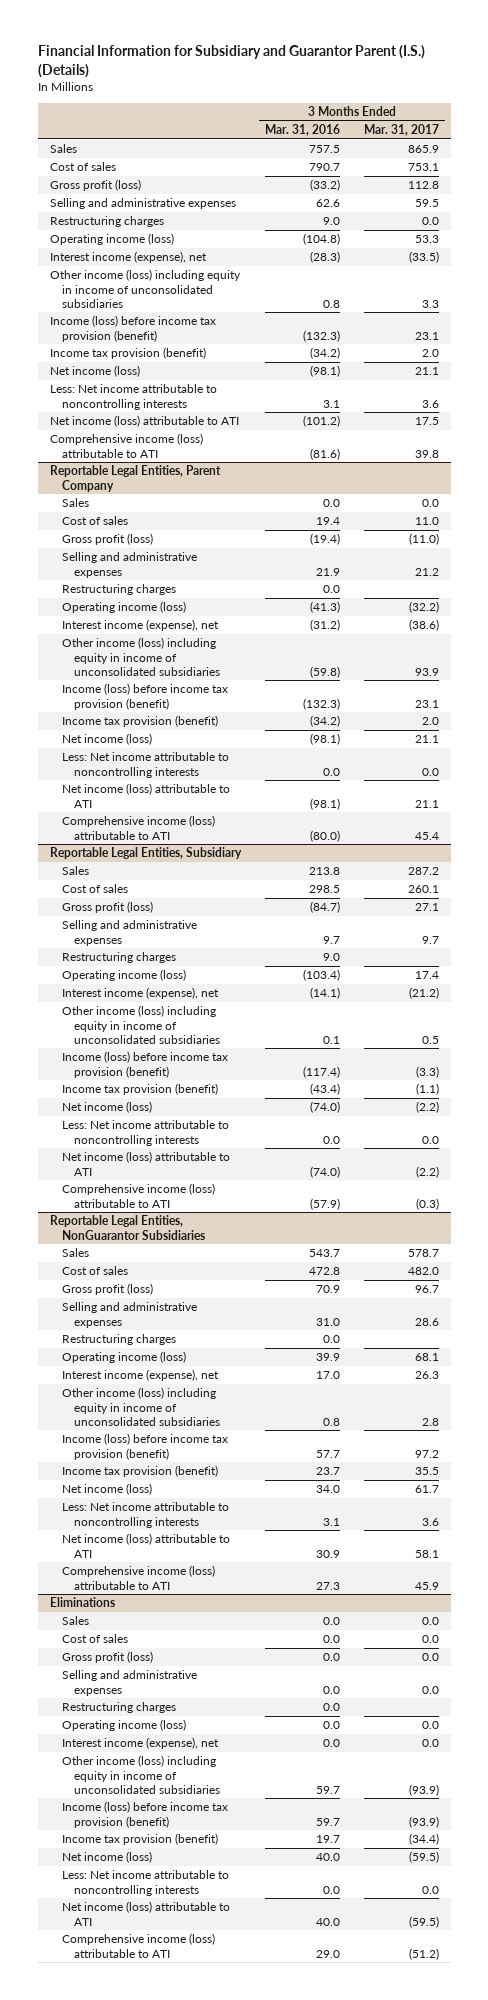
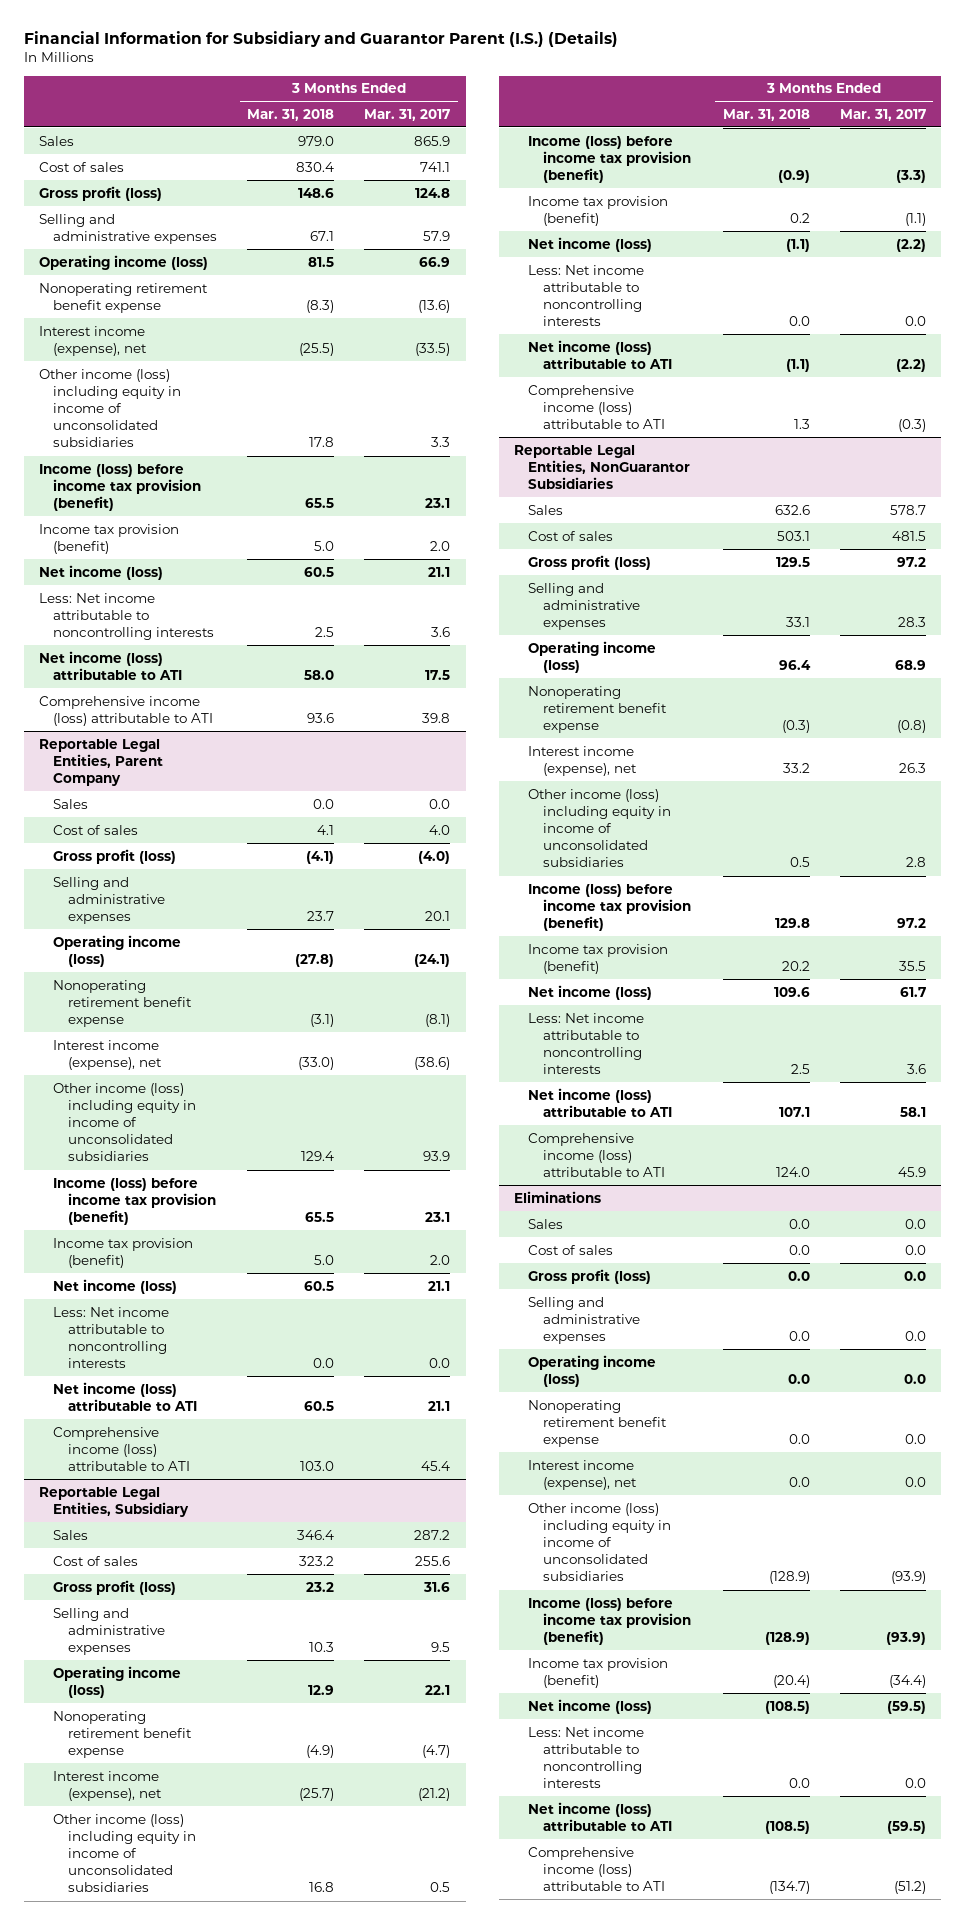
[264,124,340,137] Mar. 31, 2016 -> none
none -> [247,108,335,121] Mar. 31, 2018
[49,216,164,228] Restructuring charges -> none
[407,163,439,172] 753.1 -> [420,161,451,172] 741.1
[407,181,439,190] 112.8 -> [415,187,451,198] 124.8
[414,199,439,208] 59.5 -> [423,230,451,241] 57.9
[414,235,439,244] 53.3 -> [419,256,451,267] 66.9
none -> [38,282,208,313] Nonoperating retirement benefit expense
[61,584,176,596] Restructuring charges -> none
[414,517,439,526] 11.0 -> [429,824,451,835] 4.0
[408,533,439,546] (11.0) -> [418,850,451,864] (4.0)
[414,567,439,576] 21.2 -> [425,910,451,921] 20.1
[408,601,439,614] (32.2) -> [414,953,451,967] (24.1)
none -> [53,979,192,1027] Nonoperating retirement benefit expense
[61,952,176,964] Restructuring charges -> none
[407,885,439,894] 260.1 -> [415,1555,451,1566] 255.6
[414,903,439,912] 27.1 -> [423,1581,451,1592] 31.6
[421,935,439,944] 9.7 -> [431,1641,451,1652] 9.5
[414,971,439,980] 17.4 -> [425,1684,451,1695] 22.1
none -> [53,1710,192,1758] Nonoperating retirement benefit expense
[61,1334,176,1346] Restructuring charges -> none
[407,1267,439,1276] 482.0 -> [891,530,926,541] 481.5
[414,1285,439,1294] 96.7 -> [896,556,926,567] 97.2
[414,1317,439,1326] 28.6 -> [897,616,926,627] 28.3
[414,1353,439,1362] 68.1 -> [894,659,926,670] 68.9
none -> [528,685,667,733] Nonoperating retirement benefit expense
[61,1702,176,1714] Restructuring charges -> none
none -> [528,1399,667,1447] Nonoperating retirement benefit expense

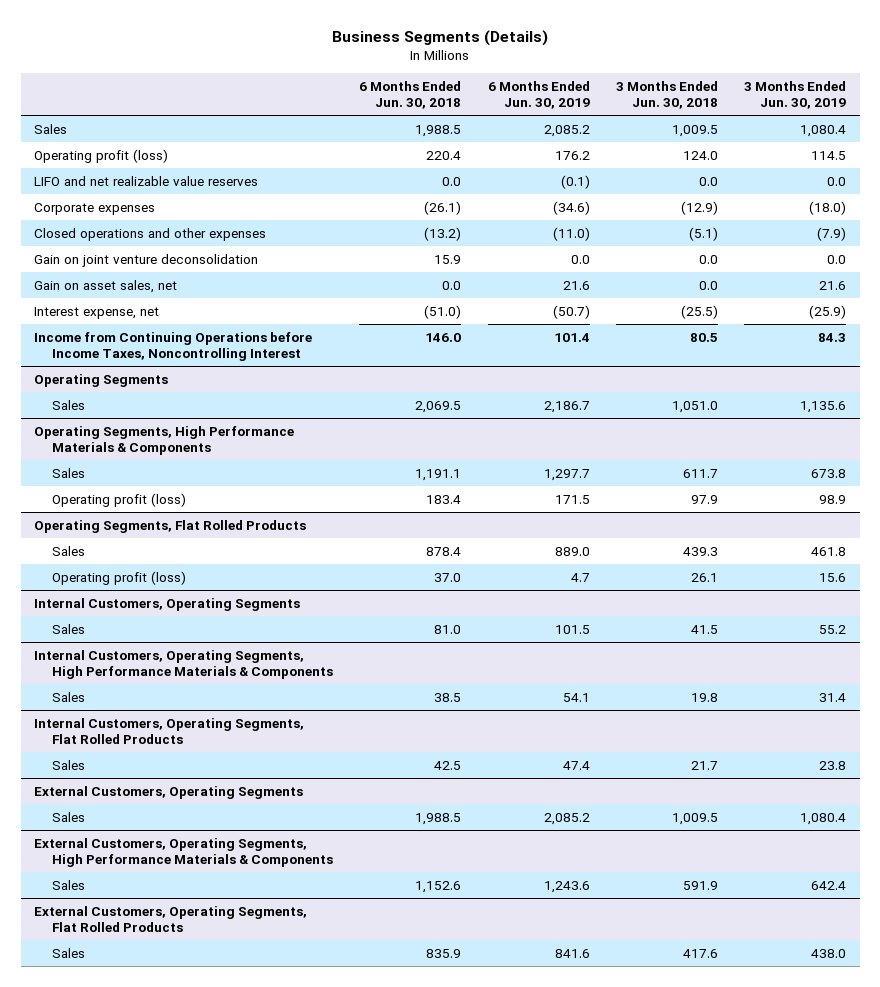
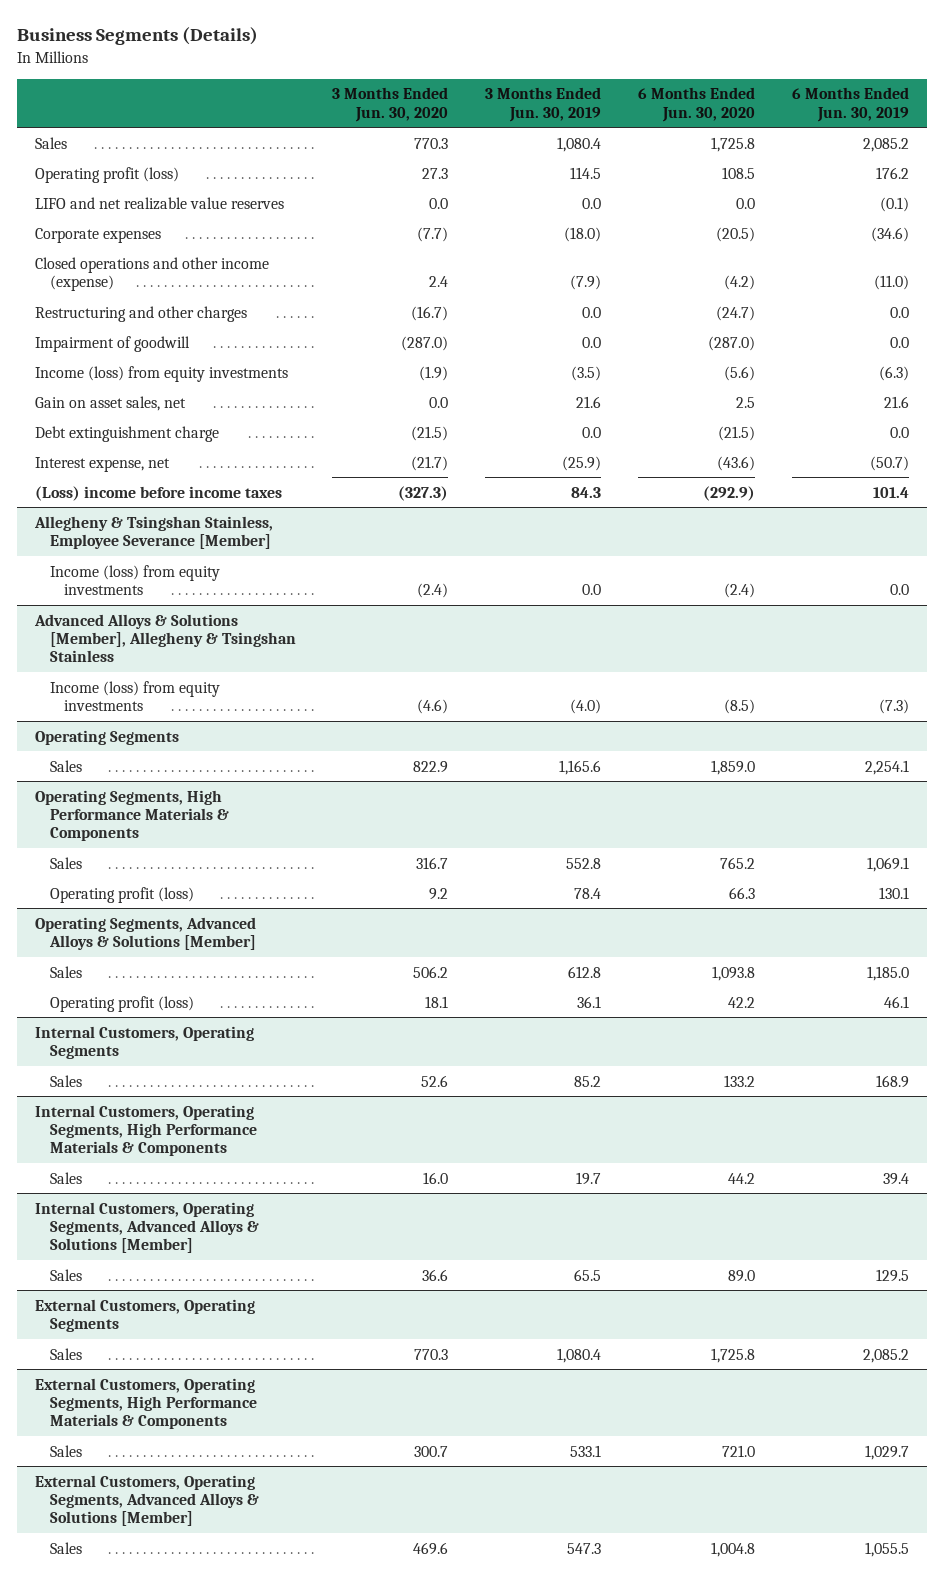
[359,81,462,110] 6 Months Ended Jun. 30, 2018 -> none
[616,81,719,110] 3 Months Ended Jun. 30, 2018 -> none
none -> [332,87,449,122] 3 Months Ended Jun. 30, 2020
none -> [637,87,755,122] 6 Months Ended Jun. 30, 2020
[33,253,258,267] Gain on joint venture deconsolidation -> none
[33,227,266,241] Closed operations and other expenses -> [35,256,270,291] Closed operations and other income (expense)
none -> [35,305,248,322] Restructuring and other charges
none -> [35,335,191,352] Impairment of goodwill
none -> [35,365,289,382] Income (loss) from equity investments
none -> [35,425,220,442] Debt extinguishment charge
[33,331,312,361] Income from Continuing Operations before Income Taxes, Noncontrolling Interest -> [35,485,283,501] (Loss) income before income taxes
none -> [34,515,274,549] Allegheny & Tsingshan Stainless, Employee Severance [Member]
none -> [49,564,220,595] Income (loss) from equity investments
none -> [34,613,296,663] Advanced Alloys & Solutions [Member], Allegheny & Tsingshan Stainless
none -> [49,680,220,711] Income (loss) from equity investments
[543,400,590,413] 2,186.7 -> [864,759,909,775] 2,254.1
[800,400,847,413] 1,135.6 -> [559,759,602,775] 1,165.6
[33,519,306,533] Operating Segments, Flat Rolled Products -> none
[543,468,590,481] 1,297.7 -> [866,856,909,872] 1,069.1
[811,468,847,478] 673.8 -> [566,857,602,869] 552.8
[554,494,590,504] 171.5 -> [878,886,909,899] 130.1
[819,494,847,504] 98.9 -> [574,887,602,899] 78.4
none -> [35,916,257,950] Operating Segments, Advanced Alloys & Solutions [Member]
[554,546,590,556] 889.0 -> [866,965,909,981] 1,185.0
[811,546,847,556] 461.8 -> [568,965,602,978] 612.8
[570,572,590,582] 4.7 -> [883,995,909,1008] 46.1
[819,572,847,582] 15.6 -> [577,995,602,1008] 36.1
[554,624,590,634] 101.5 -> [875,1074,909,1088] 168.9
[819,624,847,634] 55.2 -> [574,1075,602,1087] 85.2
[33,717,304,744] Internal Customers, Operating Segments, Flat Rolled Products -> none
[562,692,590,702] 54.1 -> [882,1172,909,1185] 39.4
[819,692,847,702] 31.4 -> [576,1171,602,1185] 19.7
none -> [35,1201,259,1254] Internal Customers, Operating Segments, Advanced Alloys & Solutions [Member]
[562,760,590,770] 47.4 -> [875,1268,909,1282] 129.5
[819,760,847,770] 23.8 -> [574,1268,602,1281] 65.5
[33,905,307,932] External Customers, Operating Segments, Flat Rolled Products -> none
[543,880,590,893] 1,243.6 -> [864,1444,909,1460] 1,029.7
[811,880,847,890] 642.4 -> [570,1444,602,1457] 533.1
none -> [35,1474,259,1527] External Customers, Operating Segments, Advanced Alloys & Solutions [Member]
[554,948,590,958] 841.6 -> [864,1541,909,1557] 1,055.5
[811,948,847,958] 438.0 -> [567,1542,602,1554] 547.3

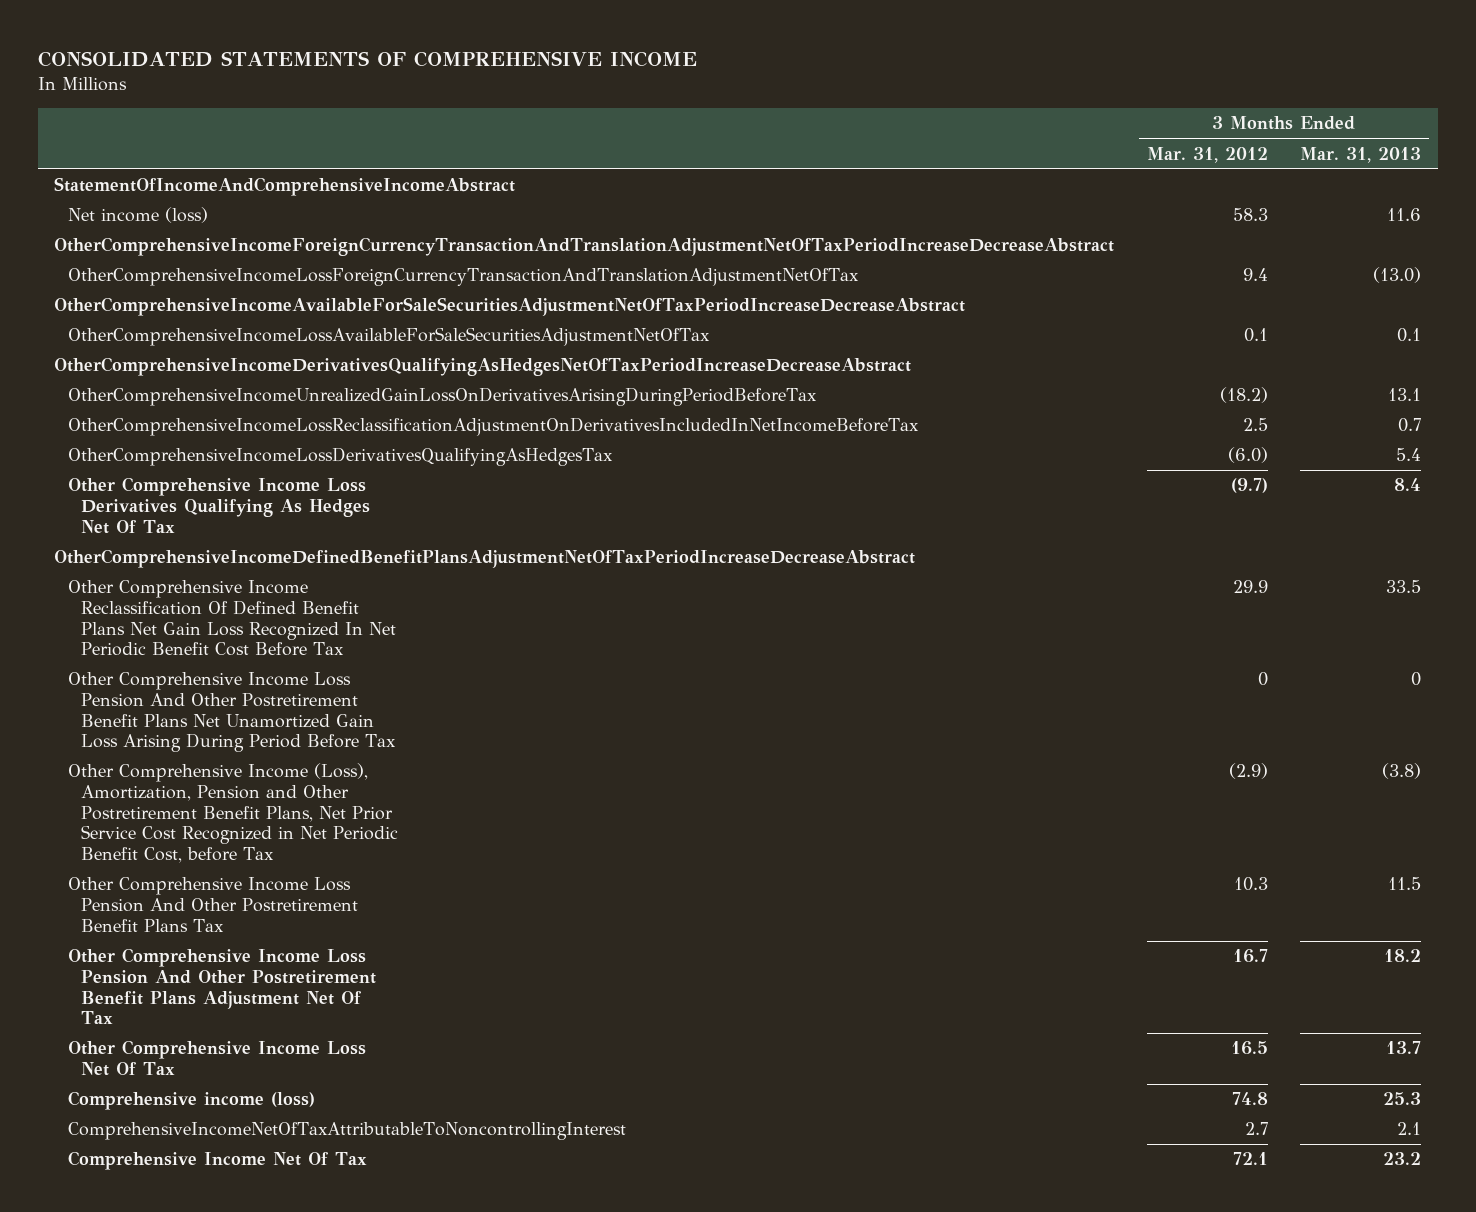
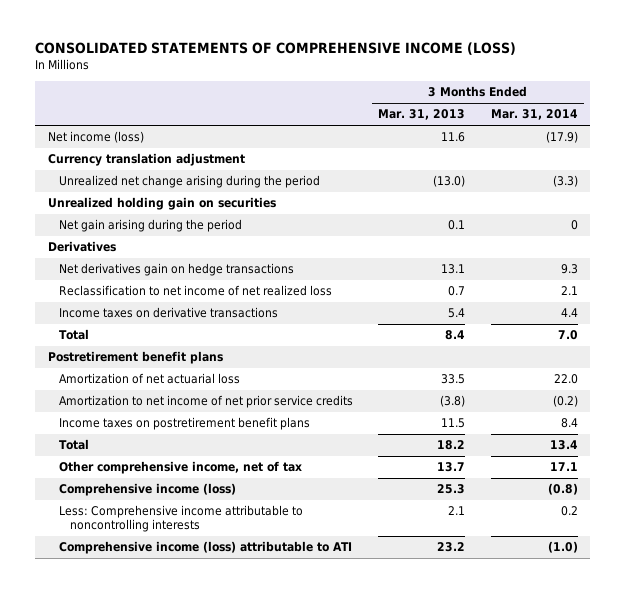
[38,50,698,67] CONSOLIDATED STATEMENTS OF COMPREHENSIVE INCOME -> [35,42,517,56] CONSOLIDATED STATEMENTS OF COMPREHENSIVE INCOME (LOSS)
[1146,146,1268,163] Mar. 31, 2012 -> none
none -> [490,109,578,121] Mar. 31, 2014
[54,177,516,197] StatementOfIncomeAndComprehensiveIncomeAbstract -> none
[67,417,919,437] OtherComprehensiveIncomeLossReclassificationAdjustmentOnDerivativesIncludedInNetIncomeBeforeTax -> none
[67,672,396,753] Other Comprehensive Income Loss Pension And Other Postretirement Benefit Plans Net Unamortized Gain Loss Arising During Period Before Tax -> none
[67,763,398,863] Other Comprehensive Income (Loss), Amortization, Pension and Other Postretirement Benefit Plans, Net Prior Service Cost Recognized in Net Periodic Benefit Cost, before Tax -> none
[54,237,1115,257] OtherComprehensiveIncomeForeignCurrencyTransactionAndTranslationAdjustmentNetOfTaxPeriodIncreaseDecreaseAbstract -> [48,153,246,167] Currency translation adjustment
[67,268,859,287] OtherComprehensiveIncomeLossForeignCurrencyTransactionAndTranslationAdjustmentNetOfTax -> [58,175,320,189] Unrealized net change arising during the period
[54,297,966,317] OtherComprehensiveIncomeAvailableForSaleSecuritiesAdjustmentNetOfTaxPeriodIncreaseDecreaseAbstract -> [48,197,277,211] Unrealized holding gain on securities
[67,327,710,347] OtherComprehensiveIncomeLossAvailableForSaleSecuritiesAdjustmentNetOfTax -> [58,219,242,233] Net gain arising during the period
[54,357,912,377] OtherComprehensiveIncomeDerivativesQualifyingAsHedgesNetOfTaxPeriodIncreaseDecreaseAbstract -> [48,241,117,253] Derivatives
[67,387,817,407] OtherComprehensiveIncomeUnrealizedGainLossOnDerivativesArisingDuringPeriodBeforeTax -> [58,263,294,277] Net derivatives gain on hedge transactions
none -> [58,285,332,297] Reclassification to net income of net realized loss
[67,447,613,467] OtherComprehensiveIncomeLossDerivativesQualifyingAsHedgesTax -> [58,307,278,319] Income taxes on derivative transactions
[67,477,370,534] Other Comprehensive Income Loss Derivatives Qualifying As Hedges Net Of Tax -> [58,329,89,341] Total
[54,549,916,569] OtherComprehensiveIncomeDefinedBenefitPlansAdjustmentNetOfTaxPeriodIncreaseDecreaseAbstract -> [48,351,224,365] Postretirement benefit plans
[67,580,396,657] Other Comprehensive Income Reclassification Of Defined Benefit Plans Net Gain Loss Recognized In Net Periodic Benefit Cost Before Tax -> [58,373,240,385] Amortization of net actuarial loss
none -> [58,395,353,409] Amortization to net income of net prior service credits
[67,877,358,932] Other Comprehensive Income Loss Pension And Other Postretirement Benefit Plans Tax -> [58,417,310,431] Income taxes on postretirement benefit plans
[67,948,376,1025] Other Comprehensive Income Loss Pension And Other Postretirement Benefit Plans Adjustment Net Of Tax -> [58,439,89,451] Total
[67,1040,366,1077] Other Comprehensive Income Loss Net Of Tax -> [58,461,302,475] Other comprehensive income, net of tax
[67,1122,626,1141] ComprehensiveIncomeNetOfTaxAttributableToNoncontrollingInterest -> [58,505,303,533] Less: Comprehensive income attributable to noncontrolling interests
[67,1151,367,1171] Comprehensive Income Net Of Tax -> [58,541,352,555] Comprehensive income (loss) attributable to ATI

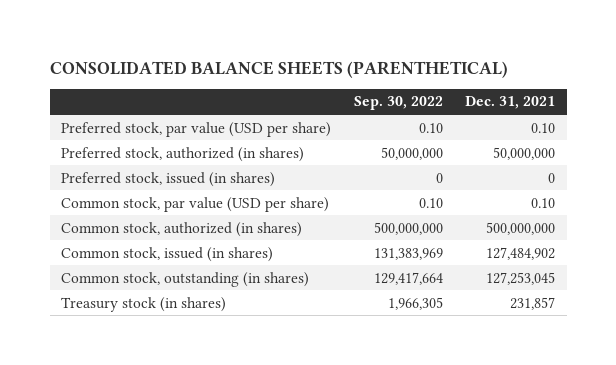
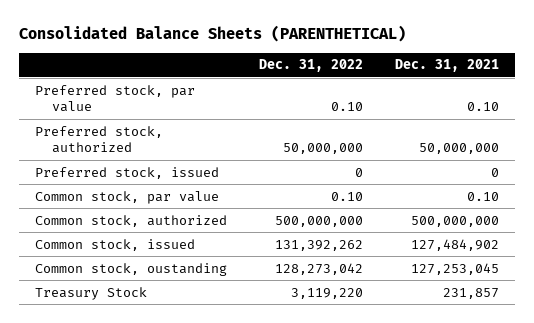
[49,60,508,78] CONSOLIDATED BALANCE SHEETS (PARENTHETICAL) -> [18,25,406,43] Consolidated Balance Sheets (PARENTHETICAL)
[353,96,443,111] Sep. 30, 2022 -> none
none -> [259,59,364,73] Dec. 31, 2022
[61,121,332,137] Preferred stock, par value (USD per share) -> [34,84,195,113] Preferred stock, par value
[61,146,305,162] Preferred stock, authorized (in shares) -> [34,125,163,154] Preferred stock, authorized
[61,171,276,187] Preferred stock, issued (in shares) -> [34,166,219,179] Preferred stock, issued
[61,196,330,212] Common stock, par value (USD per share) -> [34,190,219,204] Common stock, par value
[61,221,303,237] Common stock, authorized (in shares) -> [34,214,227,227] Common stock, authorized
[61,246,274,262] Common stock, issued (in shares) -> [34,238,195,251] Common stock, issued
[61,271,310,287] Common stock, outstanding (in shares) -> [34,262,227,276] Common stock, oustanding
[61,296,227,312] Treasury stock (in shares) -> [34,286,147,300] Treasury Stock

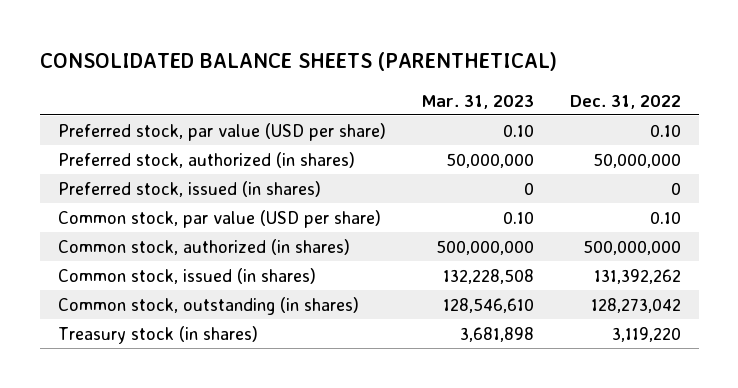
[18,25,406,43] Consolidated Balance Sheets (PARENTHETICAL) -> [39,51,557,71] CONSOLIDATED BALANCE SHEETS (PARENTHETICAL)
[395,59,500,73] Dec. 31, 2021 -> none
none -> [421,94,535,109] Mar. 31, 2023
[34,84,195,113] Preferred stock, par value -> [57,122,386,141] Preferred stock, par value (USD per share)
[34,125,163,154] Preferred stock, authorized -> [57,151,355,168] Preferred stock, authorized (in shares)
[34,166,219,179] Preferred stock, issued -> [57,180,321,197] Preferred stock, issued (in shares)
[34,190,219,204] Common stock, par value -> [57,209,381,228] Common stock, par value (USD per share)
[34,214,227,227] Common stock, authorized -> [57,238,350,255] Common stock, authorized (in shares)
[34,238,195,251] Common stock, issued -> [57,267,316,284] Common stock, issued (in shares)
[34,262,227,276] Common stock, oustanding -> [57,296,359,315] Common stock, outstanding (in shares)
[34,286,147,300] Treasury Stock -> [57,325,258,344] Treasury stock (in shares)

